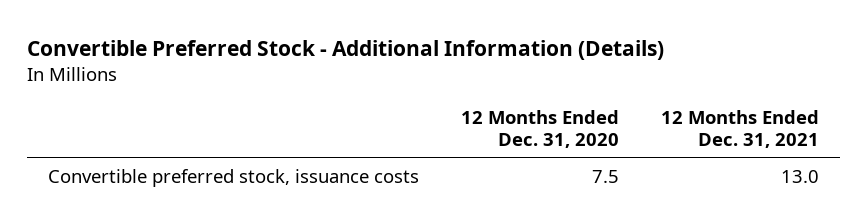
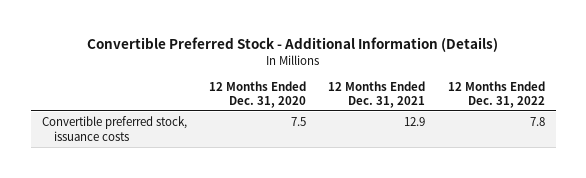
none -> [447,80,545,108] 12 Months Ended Dec. 31, 2022
[780,169,819,183] 13.0 -> [404,117,426,127] 12.9

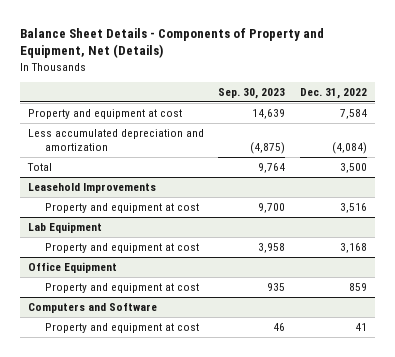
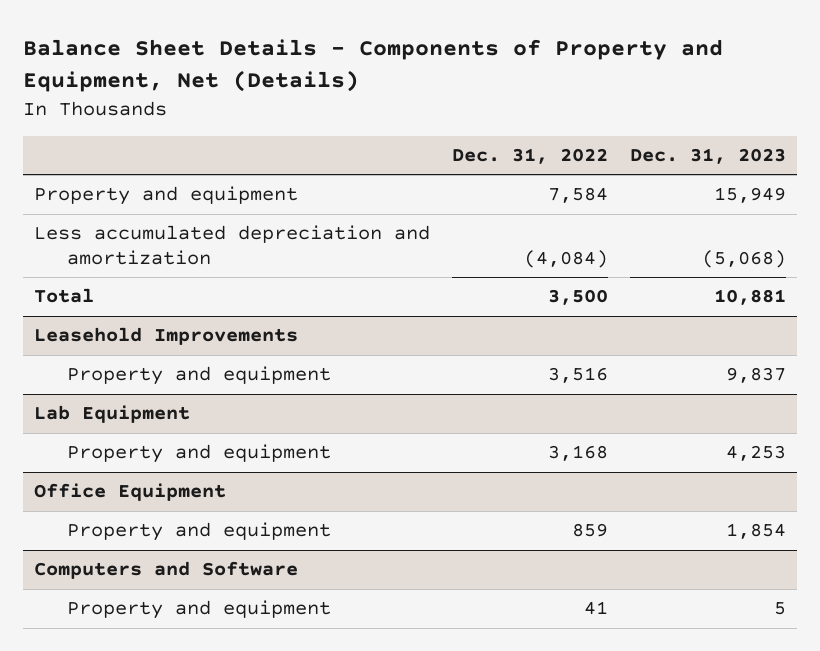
[218,87,286,99] Sep. 30, 2023 -> none
none -> [630,148,787,165] Dec. 31, 2023
[27,108,182,119] Property and equipment at cost -> [34,186,299,206] Property and equipment
[44,202,199,213] Property and equipment at cost -> [66,366,331,386] Property and equipment
[44,242,199,253] Property and equipment at cost -> [66,444,331,464] Property and equipment
[44,282,199,293] Property and equipment at cost -> [66,522,331,542] Property and equipment
[44,322,199,333] Property and equipment at cost -> [66,600,331,620] Property and equipment

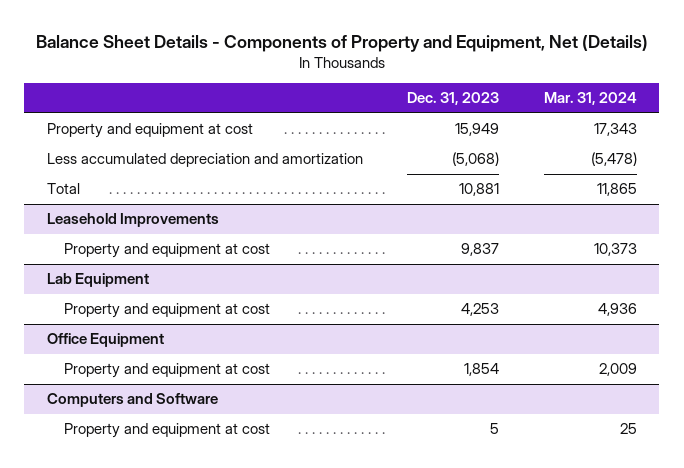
[452,148,609,165] Dec. 31, 2022 -> none
none -> [544,92,638,106] Mar. 31, 2024
[34,186,299,206] Property and equipment -> [46,123,253,139] Property and equipment at cost
[66,366,331,386] Property and equipment -> [64,243,271,259] Property and equipment at cost
[66,444,331,464] Property and equipment -> [64,303,271,319] Property and equipment at cost
[66,522,331,542] Property and equipment -> [64,363,271,379] Property and equipment at cost
[66,600,331,620] Property and equipment -> [64,423,271,439] Property and equipment at cost

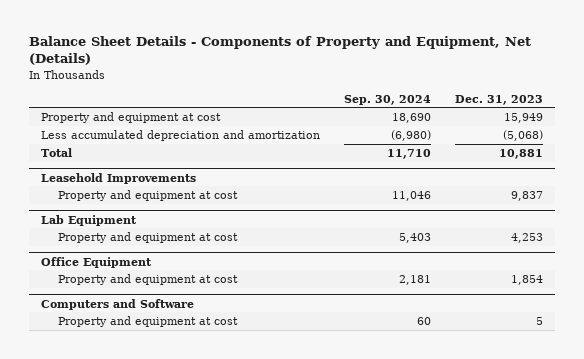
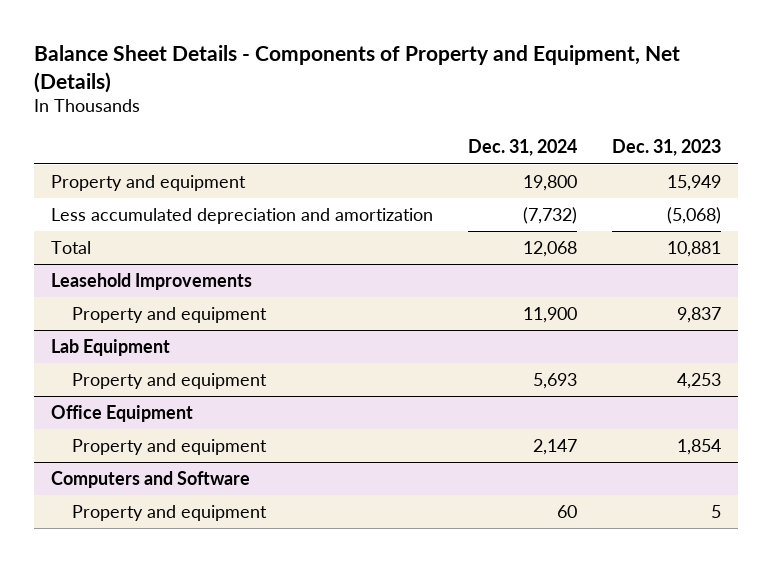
[344,94,432,105] Sep. 30, 2024 -> none
none -> [467,139,577,157] Dec. 31, 2024
[40,111,221,123] Property and equipment at cost -> [51,175,247,192] Property and equipment
[58,189,239,201] Property and equipment at cost -> [71,307,267,324] Property and equipment
[58,231,239,243] Property and equipment at cost -> [71,373,267,390] Property and equipment
[58,273,239,285] Property and equipment at cost -> [71,439,267,456] Property and equipment
[58,315,239,327] Property and equipment at cost -> [71,505,267,522] Property and equipment

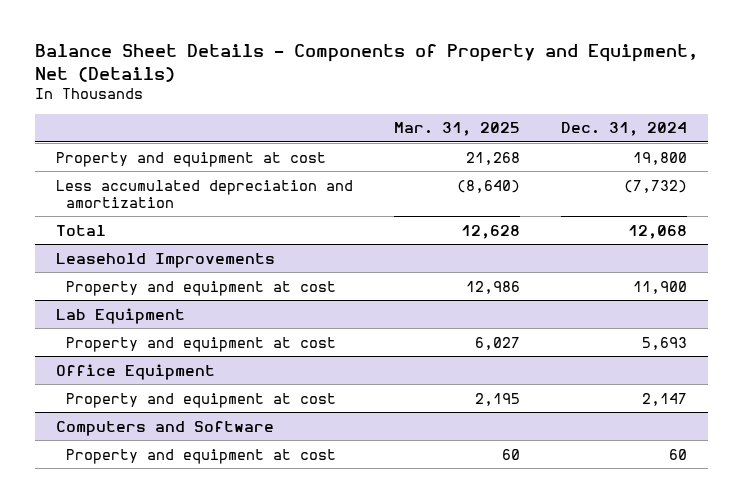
[611,139,721,157] Dec. 31, 2023 -> none
none -> [393,122,520,137] Mar. 31, 2025
[51,175,247,192] Property and equipment -> [55,151,326,167] Property and equipment at cost
[71,307,267,324] Property and equipment -> [66,280,337,296] Property and equipment at cost
[71,373,267,390] Property and equipment -> [66,336,337,352] Property and equipment at cost
[71,439,267,456] Property and equipment -> [66,392,337,408] Property and equipment at cost
[71,505,267,522] Property and equipment -> [66,448,337,464] Property and equipment at cost

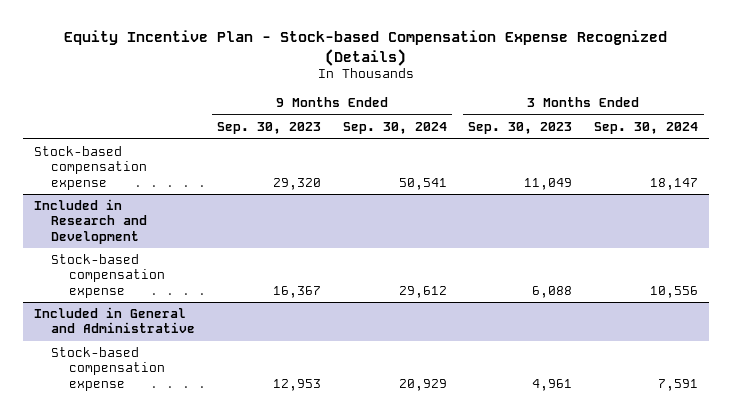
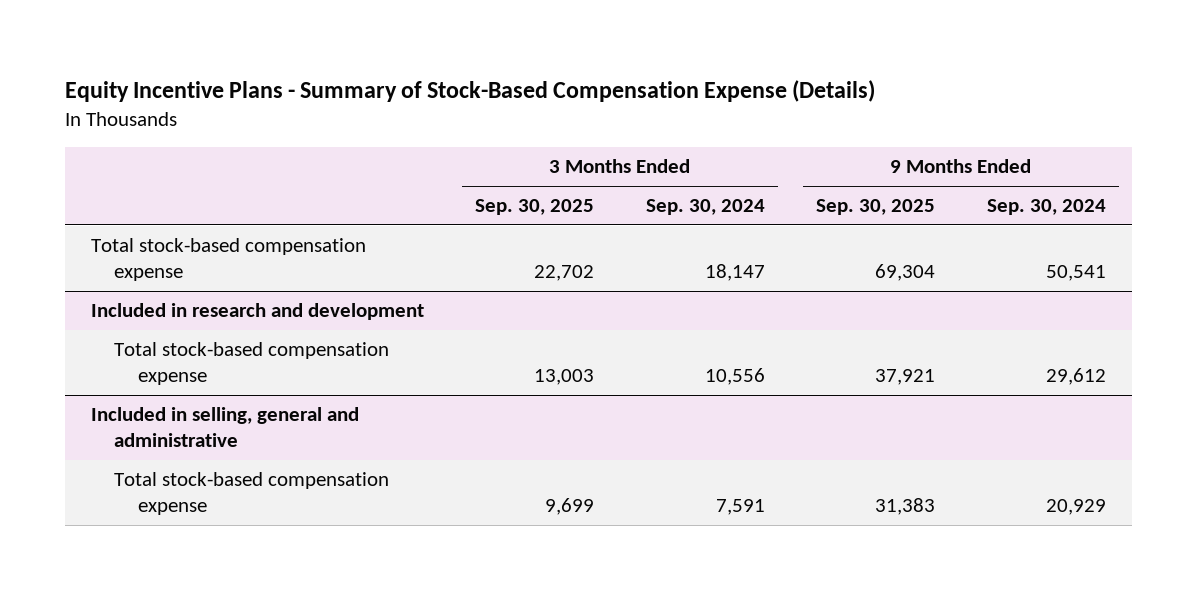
[64,30,668,66] Equity Incentive Plan - Stock-based Compensation Expense Recognized (Details) -> [64,79,875,102] Equity Incentive Plans - Summary of Stock-Based Compensation Expense (Details)
[217,121,322,134] Sep. 30, 2023 -> none
[468,121,573,134] Sep. 30, 2023 -> none
none -> [475,199,595,216] Sep. 30, 2025
none -> [816,199,936,216] Sep. 30, 2025
[33,146,148,190] Stock-based compensation expense -> [90,238,366,282] Total stock-based compensation expense
[33,199,148,244] Included in Research and Development -> [90,303,424,321] Included in research and development
[51,254,165,298] Stock-based compensation expense -> [114,342,390,386] Total stock-based compensation expense
[33,307,196,334] Included in General and Administrative -> [90,407,359,448] Included in selling, general and administrative
[51,347,165,391] Stock-based compensation expense -> [114,472,390,516] Total stock-based compensation expense

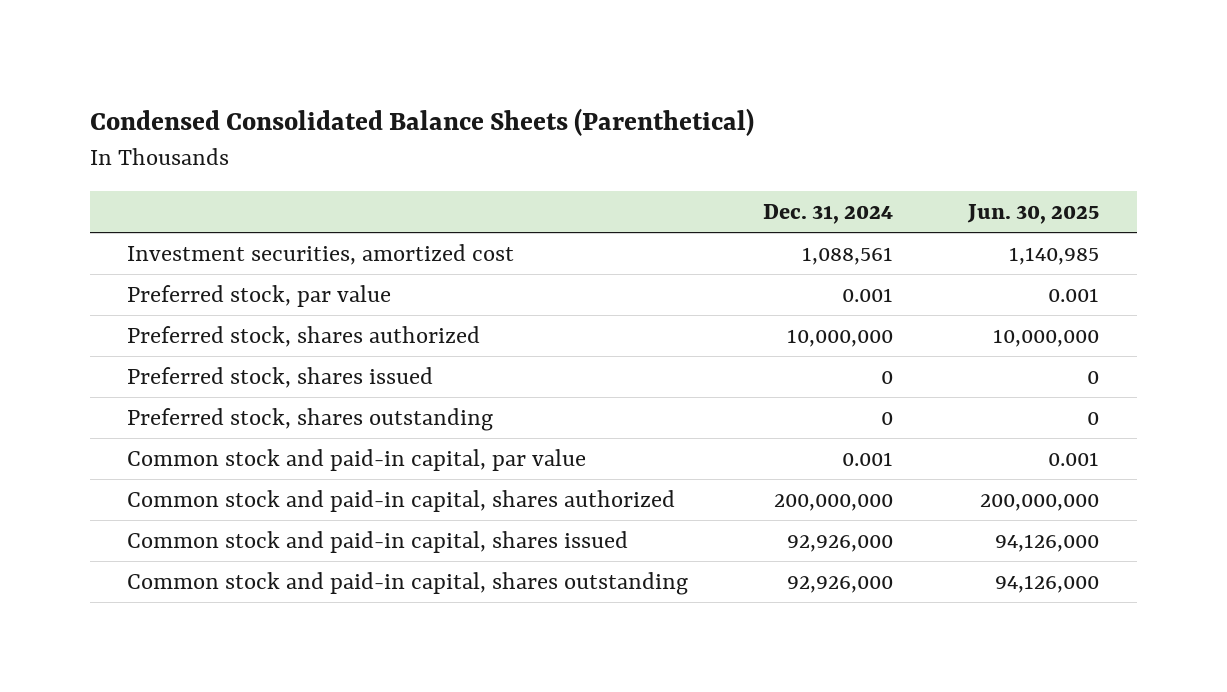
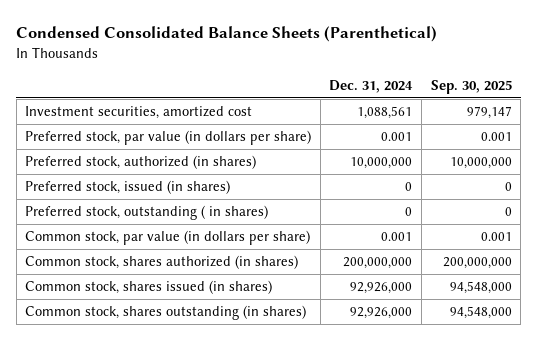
[967,204,1100,225] Jun. 30, 2025 -> none
none -> [430,79,512,94] Sep. 30, 2025
[127,284,392,307] Preferred stock, par value -> [25,130,312,146] Preferred stock, par value (in dollars per share)
[127,325,481,347] Preferred stock, shares authorized -> [25,155,257,170] Preferred stock, authorized (in shares)
[127,366,434,388] Preferred stock, shares issued -> [25,180,231,195] Preferred stock, issued (in shares)
[127,407,494,431] Preferred stock, shares outstanding -> [25,205,269,221] Preferred stock, outstanding ( in shares)
[127,448,587,471] Common stock and paid-in capital, par value -> [25,230,311,246] Common stock, par value (in dollars per share)
[127,489,676,512] Common stock and paid-in capital, shares authorized -> [25,255,299,270] Common stock, shares authorized (in shares)
[127,530,629,553] Common stock and paid-in capital, shares issued -> [25,280,273,295] Common stock, shares issued (in shares)
[127,571,689,595] Common stock and paid-in capital, shares outstanding -> [25,305,307,321] Common stock, shares outstanding (in shares)

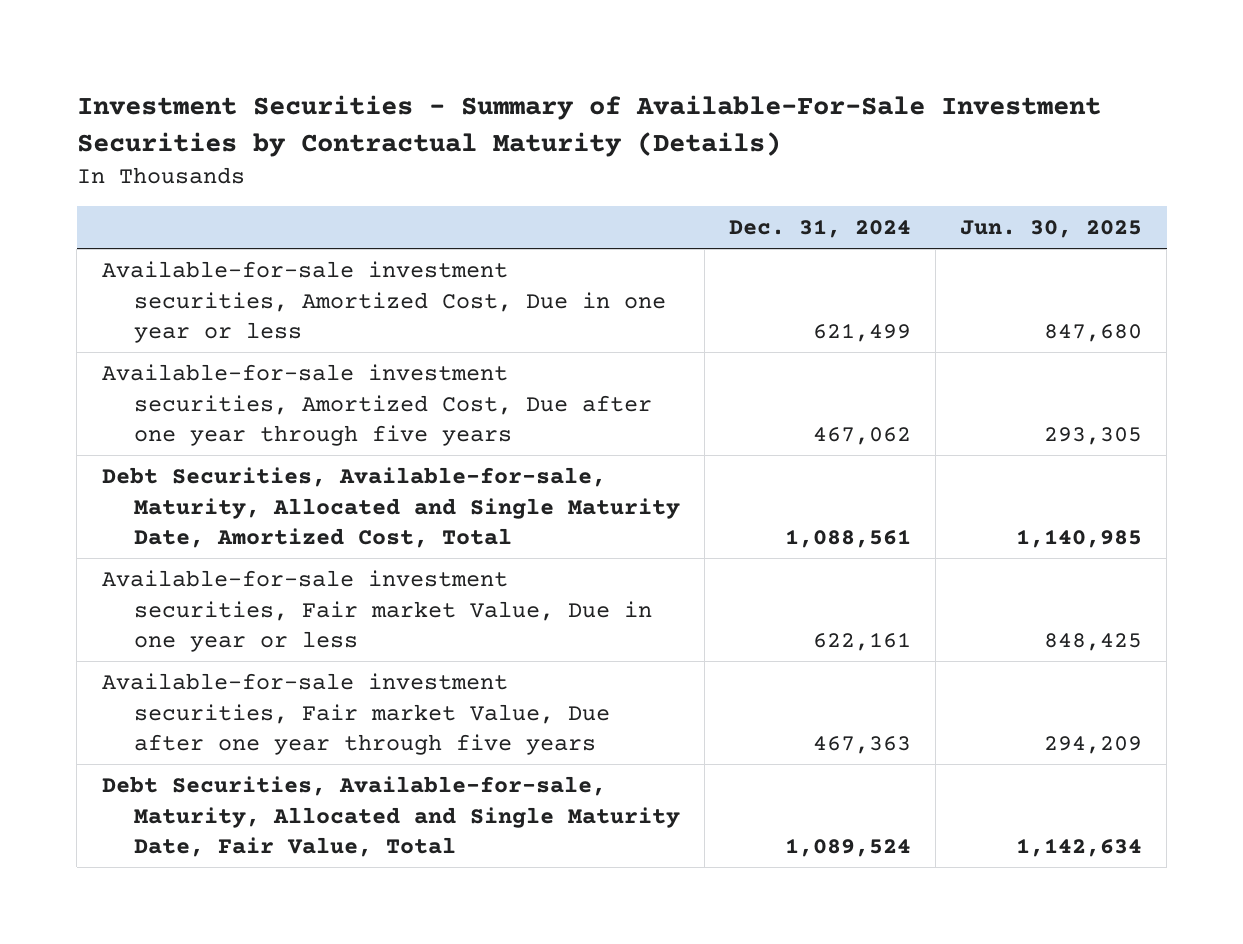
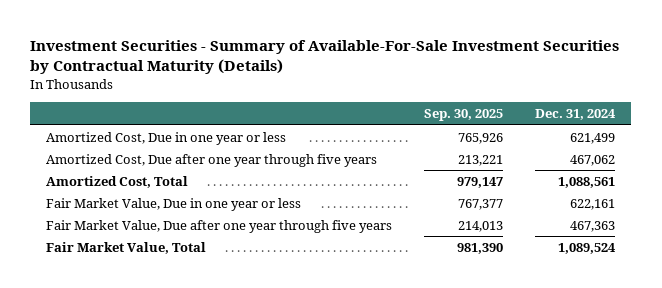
[959,220,1142,239] Jun. 30, 2025 -> none
none -> [424,109,504,122] Sep. 30, 2025
[101,260,666,344] Available-for-sale investment securities, Amortized Cost, Due in one year or less -> [46,131,287,145] Amortized Cost, Due in one year or less
[101,363,652,447] Available-for-sale investment securities, Amortized Cost, Due after one year through five years -> [46,153,378,167] Amortized Cost, Due after one year through five years
[101,466,680,549] Debt Securities, Available-for-sale, Maturity, Allocated and Single Maturity Date, Amortized Cost, Total -> [46,175,189,188] Amortized Cost, Total
[101,569,652,653] Available-for-sale investment securities, Fair market Value, Due in one year or less -> [46,197,302,211] Fair Market Value, Due in one year or less
[101,672,610,756] Available-for-sale investment securities, Fair market Value, Due after one year through five years -> [46,219,393,233] Fair Market Value, Due after one year through five years
[101,775,680,858] Debt Securities, Available-for-sale, Maturity, Allocated and Single Maturity Date, Fair Value, Total -> [46,241,207,254] Fair Market Value, Total

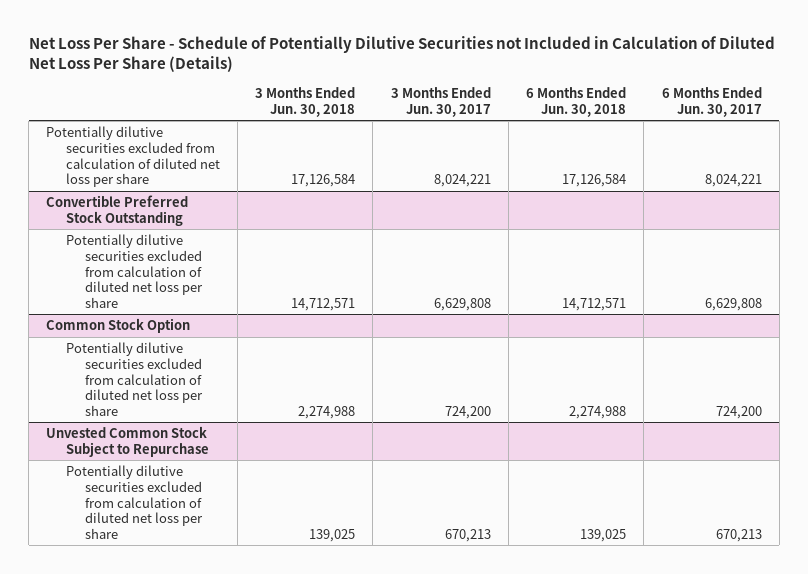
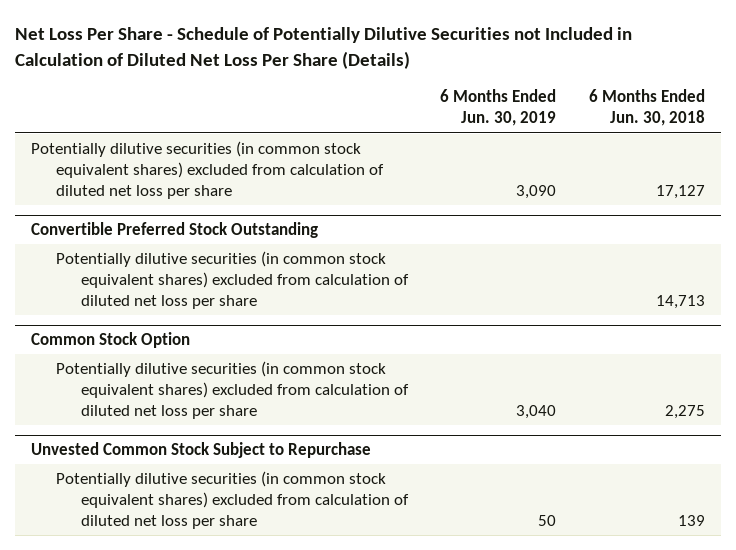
[255,87,356,117] 3 Months Ended Jun. 30, 2018 -> none
[390,87,491,117] 3 Months Ended Jun. 30, 2017 -> none
[661,87,762,117] 6 Months Ended Jun. 30, 2017 -> none
none -> [440,89,557,127] 6 Months Ended Jun. 30, 2019
[46,126,220,188] Potentially dilutive securities excluded from calculation of diluted net loss per share -> [30,140,385,199] Potentially dilutive securities (in common stock equivalent shares) excluded from calculation of diluted net loss per share
[562,174,627,188] 17,126,584 -> [655,184,705,199] 17,127
[65,234,203,308] Potentially dilutive securities excluded from calculation of diluted net loss per share -> [56,250,410,309] Potentially dilutive securities (in common stock equivalent shares) excluded from calculation of diluted net loss per share
[562,297,627,311] 14,712,571 -> [655,294,705,309] 14,713
[65,342,203,416] Potentially dilutive securities excluded from calculation of diluted net loss per share -> [56,360,410,419] Potentially dilutive securities (in common stock equivalent shares) excluded from calculation of diluted net loss per share
[569,405,627,419] 2,274,988 -> [664,404,705,419] 2,275
[65,465,203,539] Potentially dilutive securities excluded from calculation of diluted net loss per share -> [56,470,410,529] Potentially dilutive securities (in common stock equivalent shares) excluded from calculation of diluted net loss per share
[580,528,627,542] 139,025 -> [677,514,705,526] 139

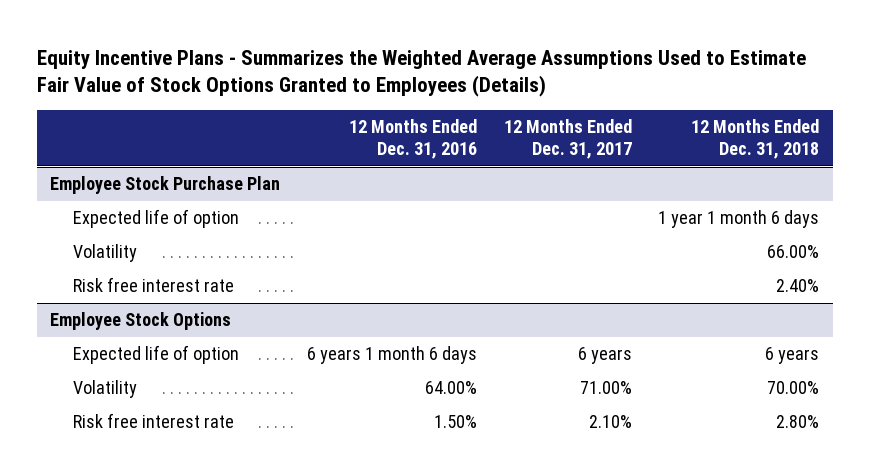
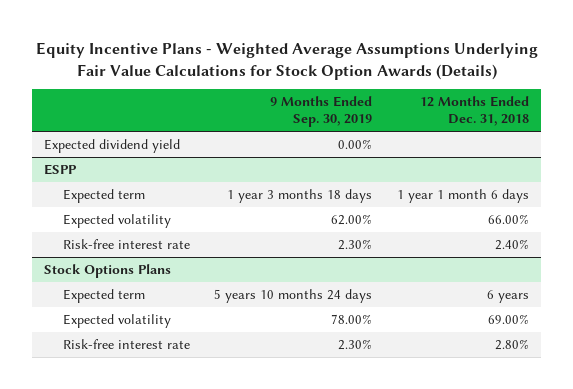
[37,49,807,98] Equity Incentive Plans - Summarizes the Weighted Average Assumptions Used to Estimate Fair Value of Stock Options Granted to Employees (Details) -> [35,41,538,80] Equity Incentive Plans - Weighted Average Assumptions Underlying Fair Value Calculations for Stock Option Awards (Details)
[349,119,478,159] 12 Months Ended Dec. 31, 2016 -> none
[503,119,632,159] 12 Months Ended Dec. 31, 2017 -> none
none -> [270,96,373,128] 9 Months Ended Sep. 30, 2019
none -> [44,138,181,153] Expected dividend yield
[50,176,281,195] Employee Stock Purchase Plan -> [44,163,78,175] ESPP
[73,209,240,229] Expected life of option -> [62,188,145,203] Expected term
[73,244,138,263] Volatility -> [62,213,171,228] Expected volatility
[73,277,235,293] Risk free interest rate -> [62,238,190,249] Risk-free interest rate
[50,312,232,331] Employee Stock Options -> [44,263,172,278] Stock Options Plans
[73,345,240,365] Expected life of option -> [62,288,145,303] Expected term
[73,380,138,399] Volatility -> [62,313,171,328] Expected volatility
[767,381,820,395] 70.00% -> [488,313,530,324] 69.00%
[73,413,235,429] Risk free interest rate -> [62,338,190,349] Risk-free interest rate

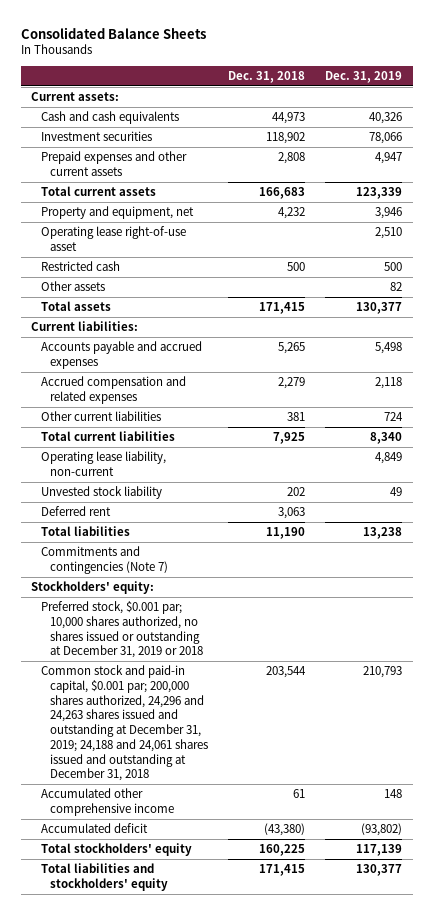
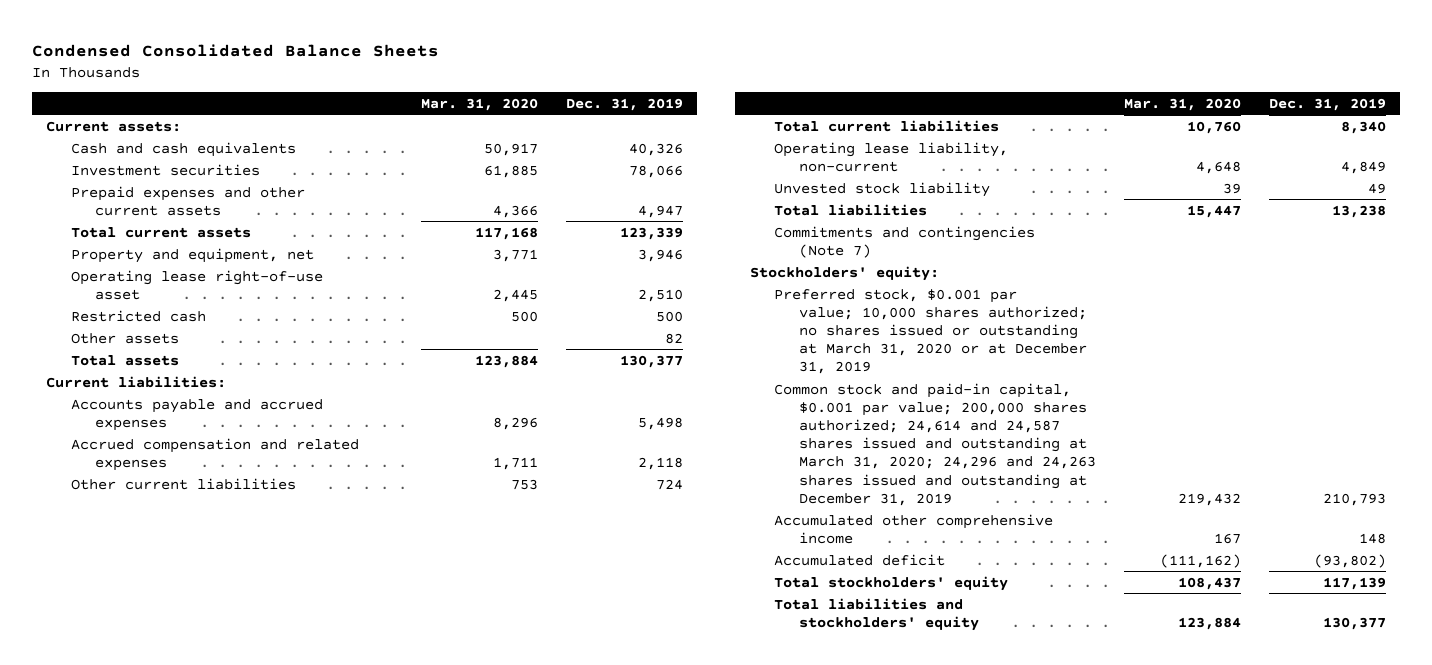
[21,27,207,40] Consolidated Balance Sheets -> [32,44,440,58] Condensed Consolidated Balance Sheets
[228,70,306,83] Dec. 31, 2018 -> none
none -> [420,97,538,111] Mar. 31, 2020
[40,506,111,517] Deferred rent -> none
[40,601,204,659] Preferred stock, $0.001 par; 10,000 shares authorized, no shares issued or outstanding at December 31, 2019 or 2018 -> [774,288,1087,375] Preferred stock, $0.001 par value; 10,000 shares authorized; no shares issued or outstanding at March 31, 2020 or at December 31, 2019
[40,665,209,782] Common stock and paid-in capital, $0.001 par; 200,000 shares authorized, 24,296 and 24,263 shares issued and outstanding at December 31, 2019; 24,188 and 24,061 shares issued and outstanding at December 31, 2018 -> [774,382,1096,506] Common stock and paid-in capital, $0.001 par value; 200,000 shares authorized; 24,614 and 24,587 shares issued and outstanding at March 31, 2020; 24,296 and 24,263 shares issued and outstanding at December 31, 2019

